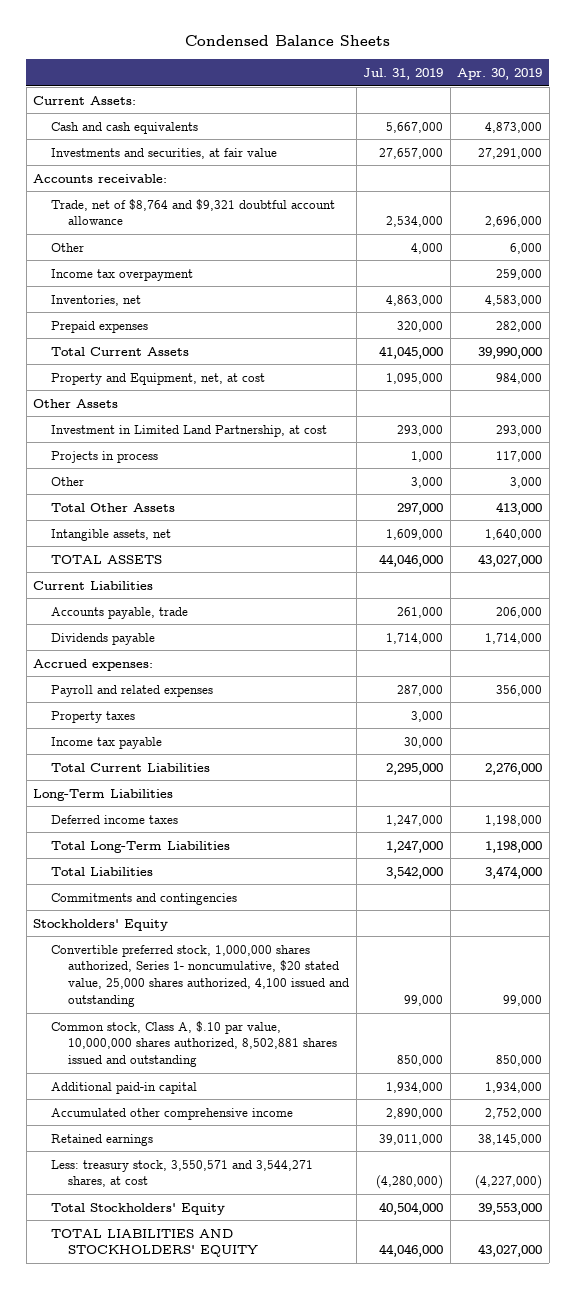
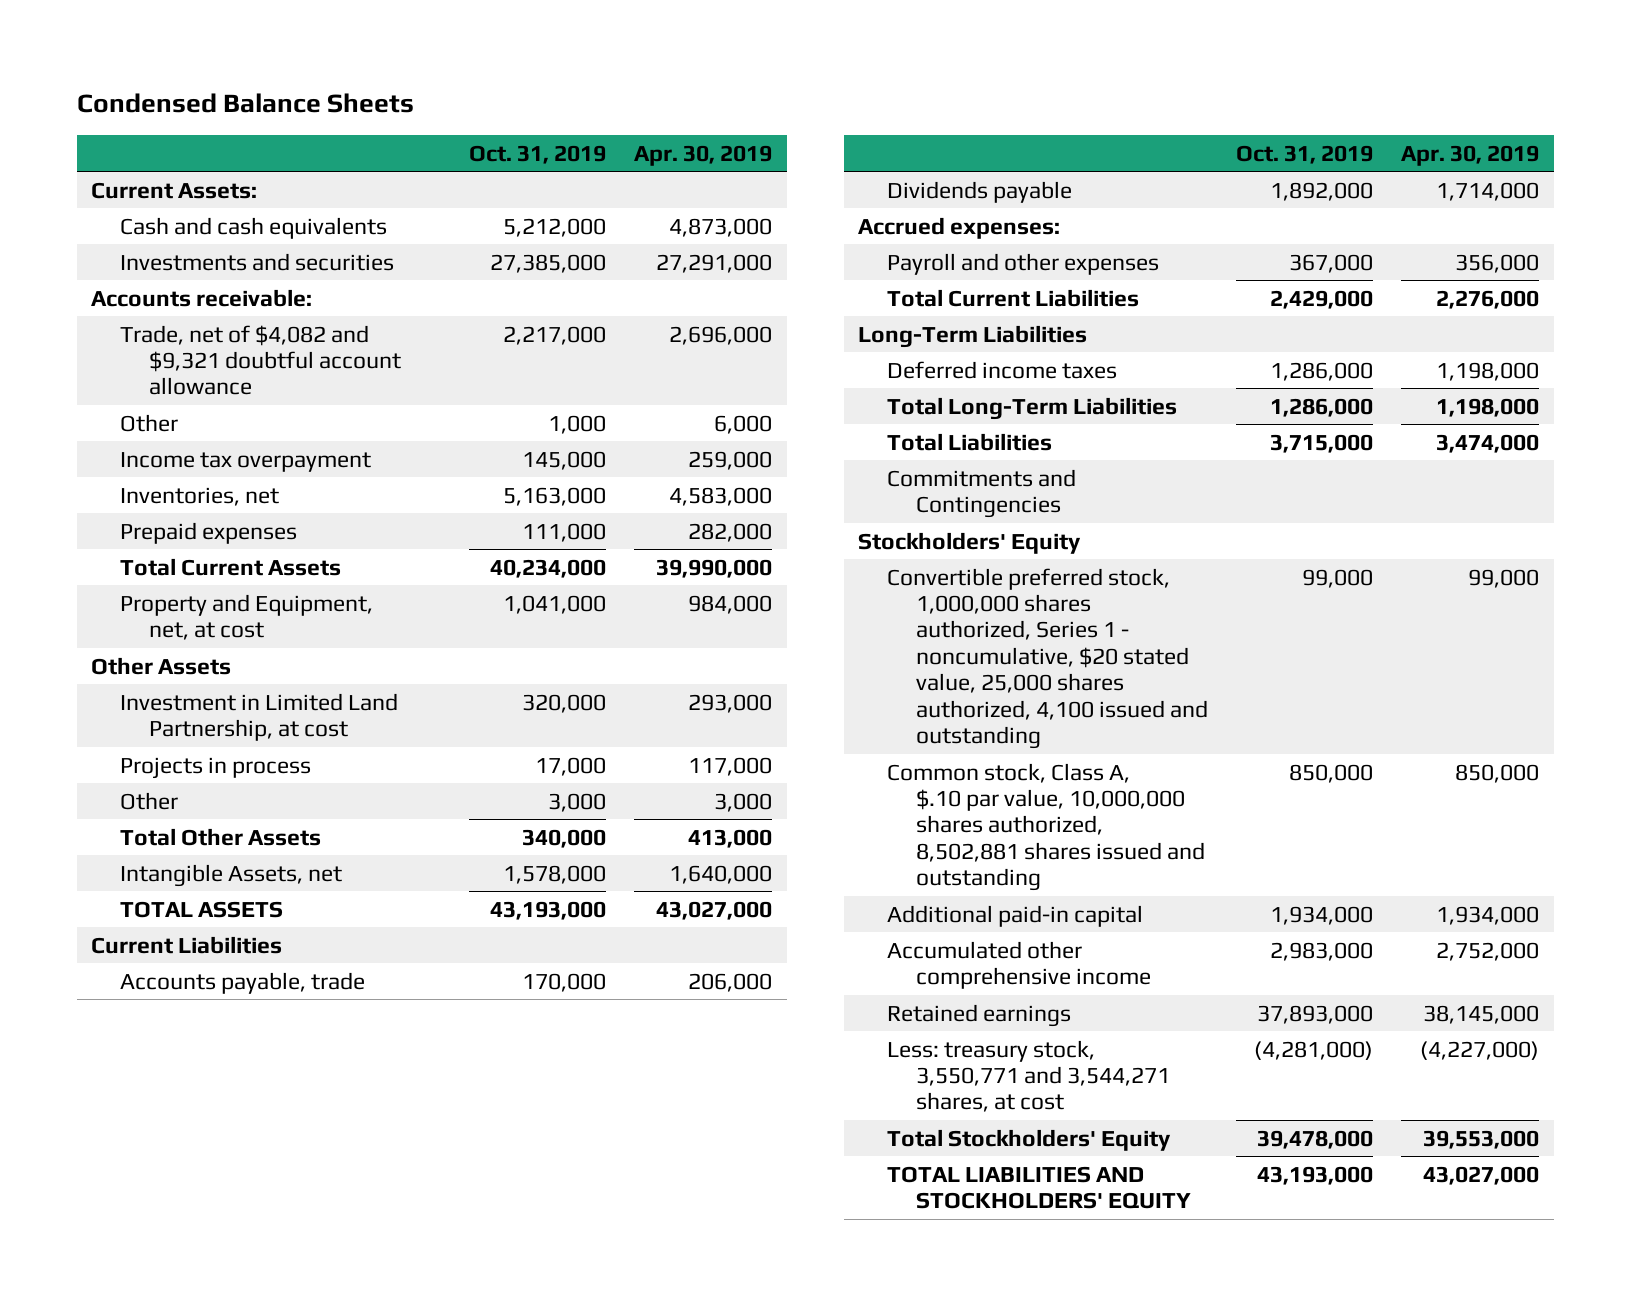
[363,67,444,80] Jul. 31, 2019 -> none
none -> [469,144,607,164] Oct. 31, 2019
[50,147,277,159] Investments and securities, at fair value -> [119,252,394,271] Investments and securities
[50,198,335,226] Trade, net of $8,764 and $9,321 doubtful account allowance -> [119,324,401,396] Trade, net of $4,082 and $9,321 doubtful account allowance
[50,528,171,541] Intangible assets, net -> [119,863,342,887] Intangible Assets, net
[50,710,135,723] Property taxes -> none
[50,736,162,749] Income tax payable -> none
[50,684,213,697] Payroll and related expenses -> [886,252,1159,275] Payroll and other expenses
[50,892,237,905] Commitments and contingencies -> [886,468,1076,518] Commitments and Contingencies
[50,944,350,1007] Convertible preferred stock, 1,000,000 shares authorized, Series 1- noncumulative, $20 stated value, 25,000 shares authorized, 4,100 issued and outstanding -> [886,567,1208,749] Convertible preferred stock, 1,000,000 shares authorized, Series 1 - noncumulative, $20 stated value, 25,000 shares authorized, 4,100 issued and outstanding
[50,1159,313,1188] Less: treasury stock, 3,550,571 and 3,544,271 shares, at cost -> [886,1039,1170,1113] Less: treasury stock, 3,550,771 and 3,544,271 shares, at cost

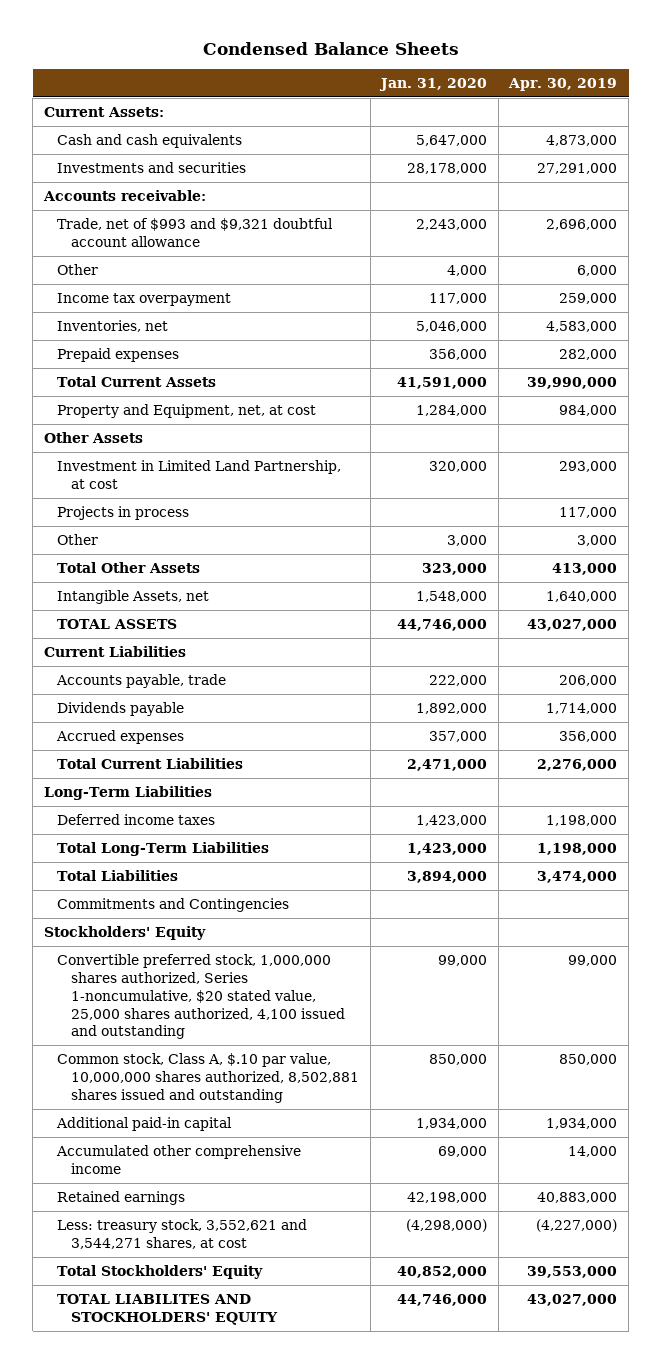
[469,144,607,164] Oct. 31, 2019 -> none
none -> [379,77,488,91] Jan. 31, 2020
[119,324,401,396] Trade, net of $4,082 and $9,321 doubtful account allowance -> [57,218,334,247] Trade, net of $993 and $9,321 doubtful account allowance
[857,216,1060,239] Accrued expenses: -> none
[886,252,1159,275] Payroll and other expenses -> [56,730,185,745] Accrued expenses
[886,567,1208,749] Convertible preferred stock, 1,000,000 shares authorized, Series 1 - noncumulative, $20 stated value, 25,000 shares authorized, 4,100 issued and outstanding -> [57,954,345,1040] Convertible preferred stock, 1,000,000 shares authorized, Series 1-noncumulative, $20 stated value, 25,000 shares authorized, 4,100 issued and outstanding
[1436,941,1540,961] 2,752,000 -> [568,1146,618,1158] 14,000
[1423,1004,1540,1024] 38,145,000 -> [537,1192,618,1204] 40,883,000
[886,1039,1170,1113] Less: treasury stock, 3,550,771 and 3,544,271 shares, at cost -> [57,1219,308,1249] Less: treasury stock, 3,552,621 and 3,544,271 shares, at cost
[886,1165,1191,1209] TOTAL LIABILITIES AND STOCKHOLDERS' EQUITY -> [57,1294,278,1325] TOTAL LIABILITES AND STOCKHOLDERS' EQUITY

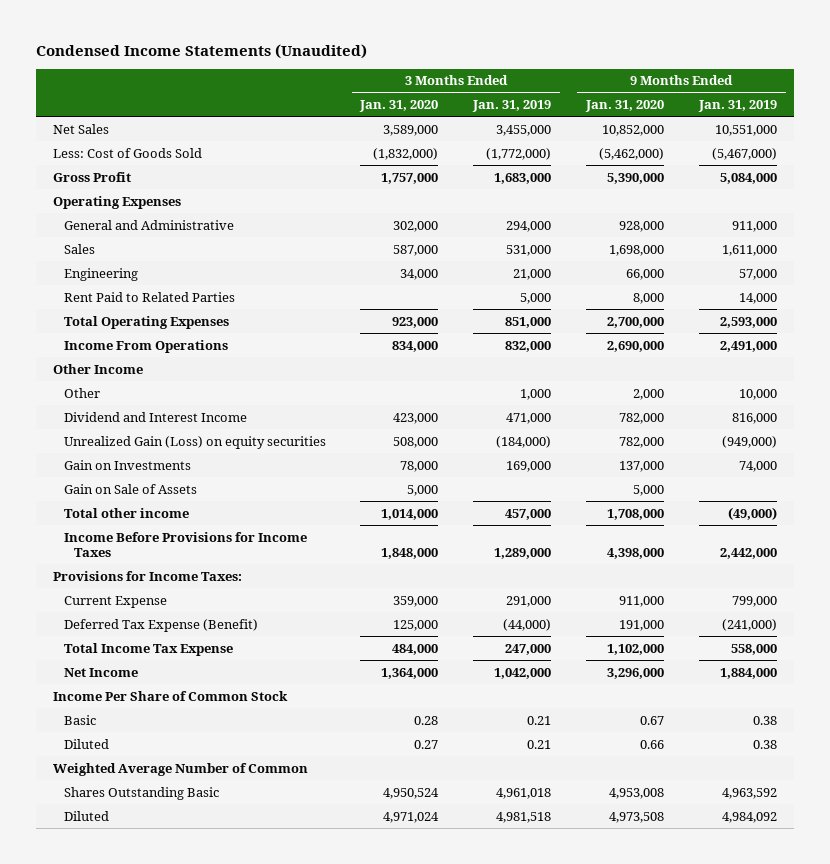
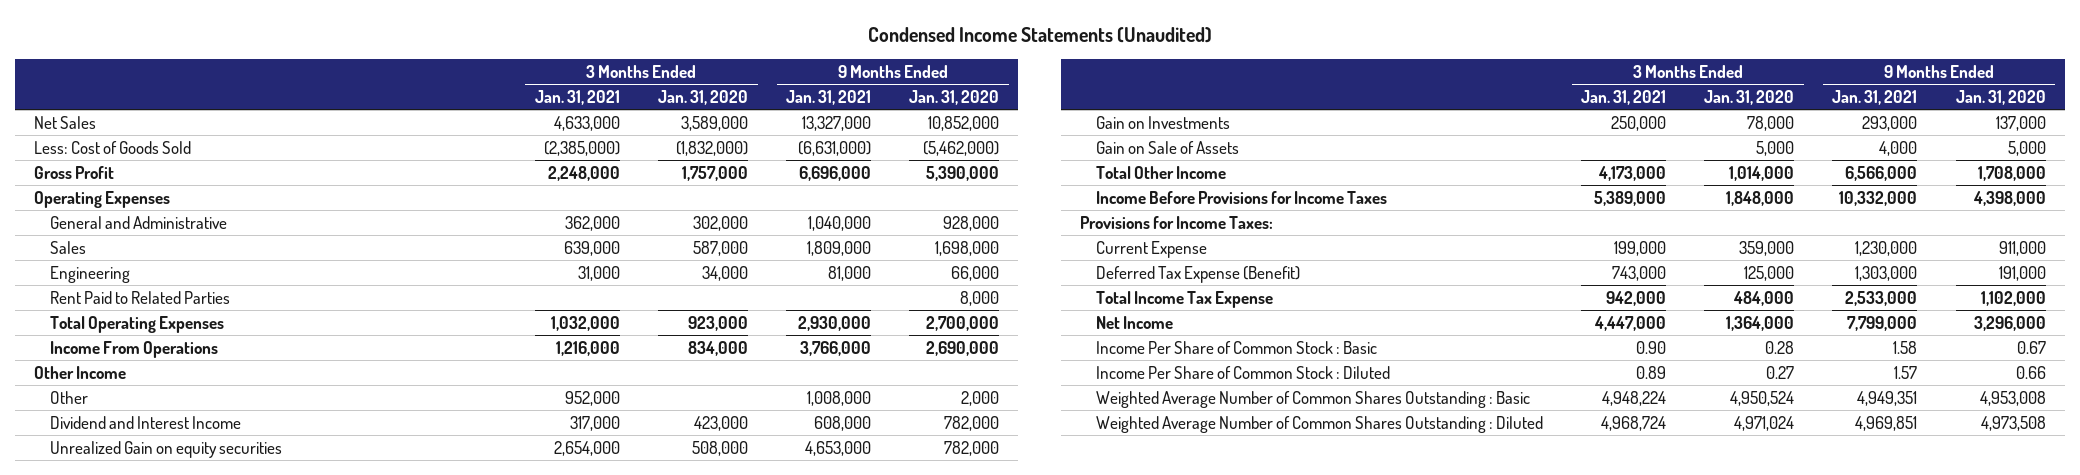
[472,100,552,113] Jan. 31, 2019 -> none
[697,100,777,113] Jan. 31, 2019 -> none
none -> [534,89,620,105] Jan. 31, 2021
none -> [786,89,872,105] Jan. 31, 2021
[63,435,326,449] Unrealized Gain (Loss) on equity securities -> [49,440,282,458] Unrealized Gain on equity securities
[63,507,189,518] Total other income -> [1096,165,1227,179] Total Other Income
[53,690,289,701] Income Per Share of Common Stock -> none
[53,762,309,776] Weighted Average Number of Common -> none
[63,714,96,725] Basic -> [1096,340,1378,354] Income Per Share of Common Stock : Basic
[63,738,109,749] Diluted -> [1096,365,1391,379] Income Per Share of Common Stock : Diluted
[63,786,219,800] Shares Outstanding Basic -> [1096,390,1531,408] Weighted Average Number of Common Shares Outstanding : Basic
[63,810,109,821] Diluted -> [1096,415,1544,433] Weighted Average Number of Common Shares Outstanding : Diluted

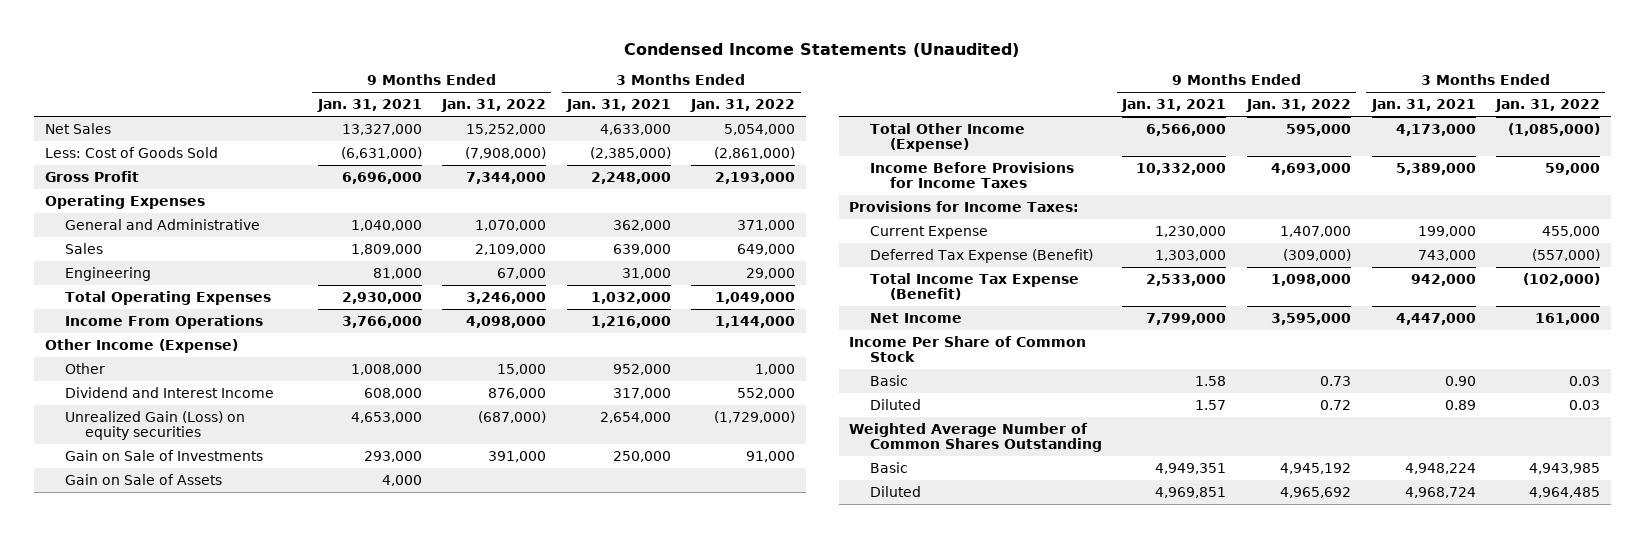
[658,89,749,105] Jan. 31, 2020 -> none
[909,89,1000,105] Jan. 31, 2020 -> none
none -> [441,98,547,112] Jan. 31, 2022
none -> [690,98,796,112] Jan. 31, 2022
[49,290,230,304] Rent Paid to Related Parties -> none
[33,365,126,379] Other Income -> [44,338,238,353] Other Income (Expense)
[49,440,282,458] Unrealized Gain on equity securities -> [64,410,245,441] Unrealized Gain (Loss) on equity securities
[1096,115,1231,129] Gain on Investments -> [64,449,263,461] Gain on Sale of Investments
[1096,165,1227,179] Total Other Income -> [869,122,1025,153] Total Other Income (Expense)
[1096,290,1274,308] Total Income Tax Expense -> [869,272,1079,301] Total Income Tax Expense (Benefit)
none -> [849,335,1087,363] Income Per Share of Common Stock
[1096,340,1378,354] Income Per Share of Common Stock : Basic -> [869,374,908,386] Basic
[1096,365,1391,379] Income Per Share of Common Stock : Diluted -> [869,398,921,410] Diluted
none -> [849,422,1102,453] Weighted Average Number of Common Shares Outstanding
[1096,390,1531,408] Weighted Average Number of Common Shares Outstanding : Basic -> [869,461,908,473] Basic
[1096,415,1544,433] Weighted Average Number of Common Shares Outstanding : Diluted -> [869,485,921,497] Diluted

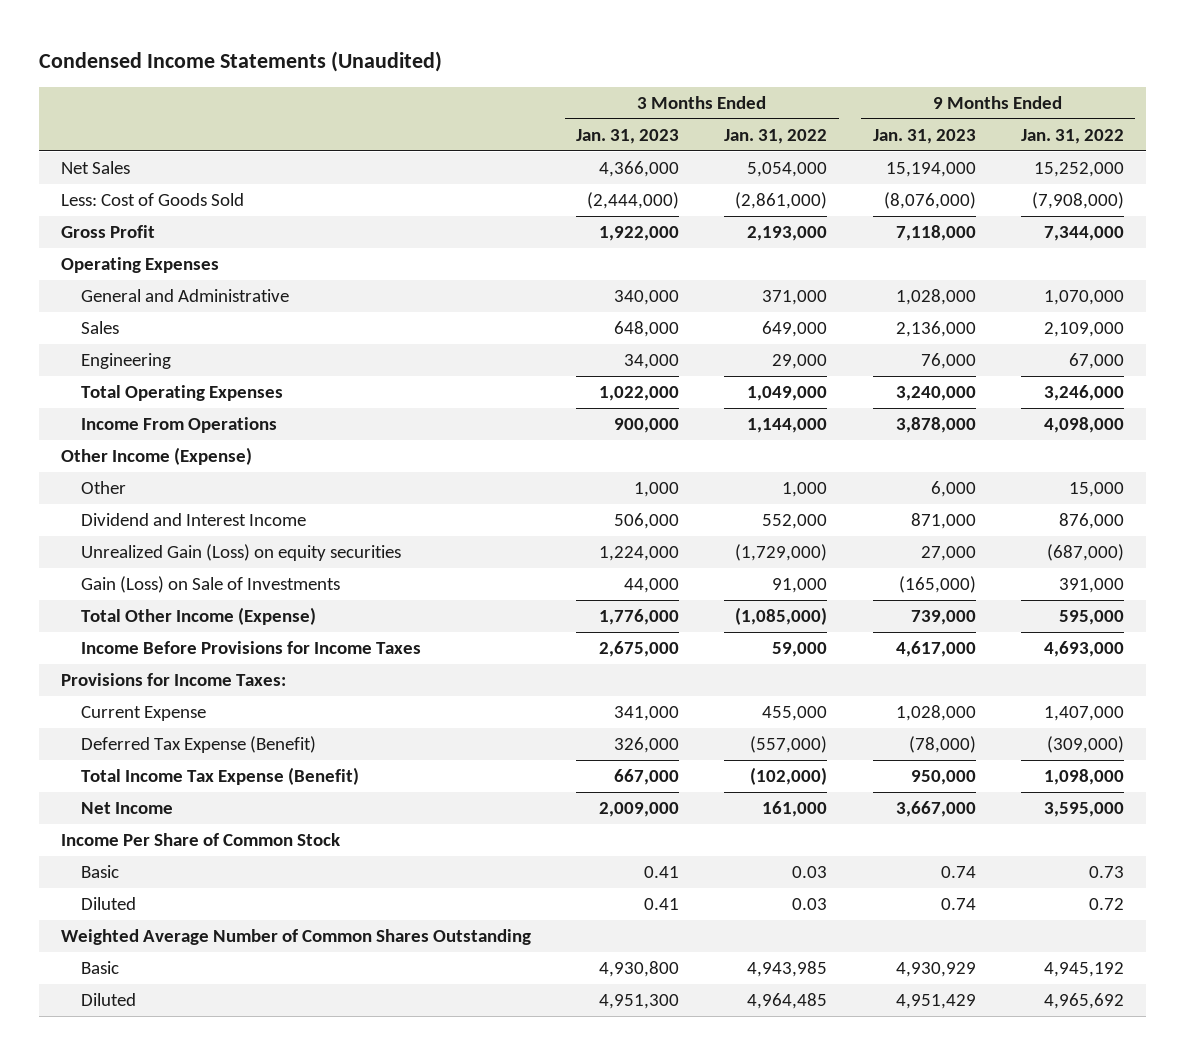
[316,98,422,112] Jan. 31, 2021 -> none
[565,98,671,112] Jan. 31, 2021 -> none
none -> [576,128,680,144] Jan. 31, 2023
none -> [872,128,976,144] Jan. 31, 2023
[64,473,222,485] Gain on Sale of Assets -> none
[64,449,263,461] Gain on Sale of Investments -> [81,576,341,594] Gain (Loss) on Sale of Investments

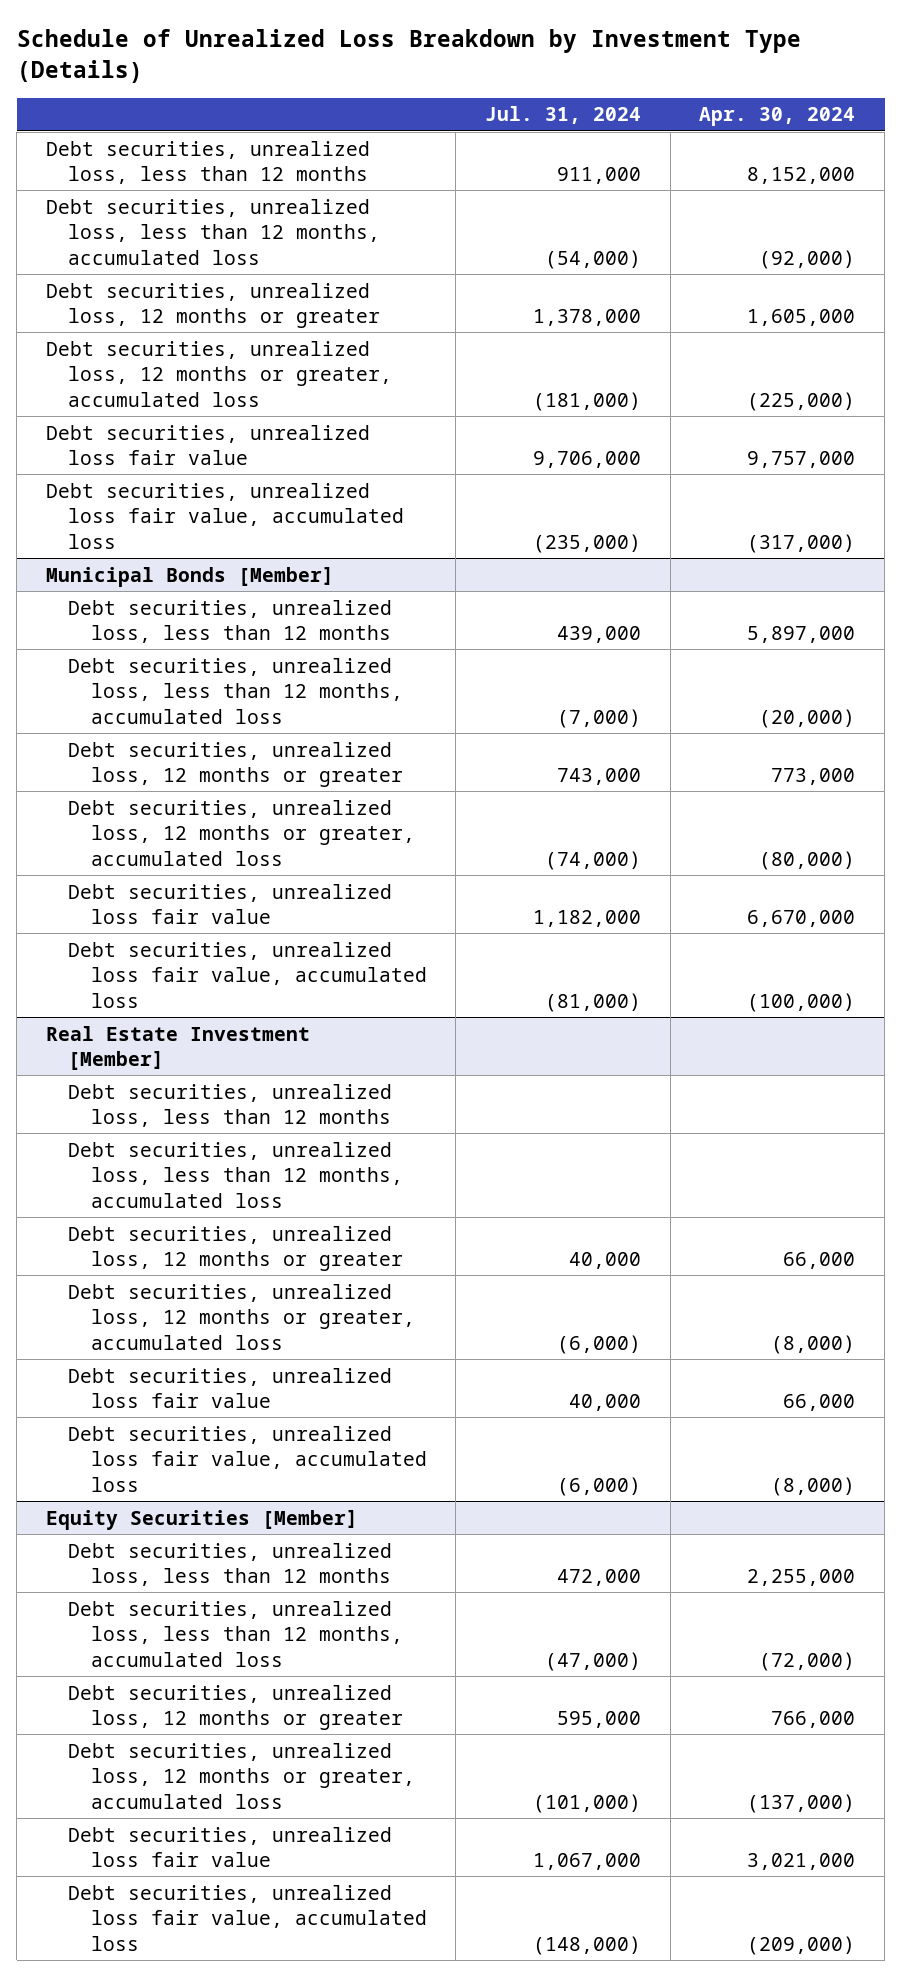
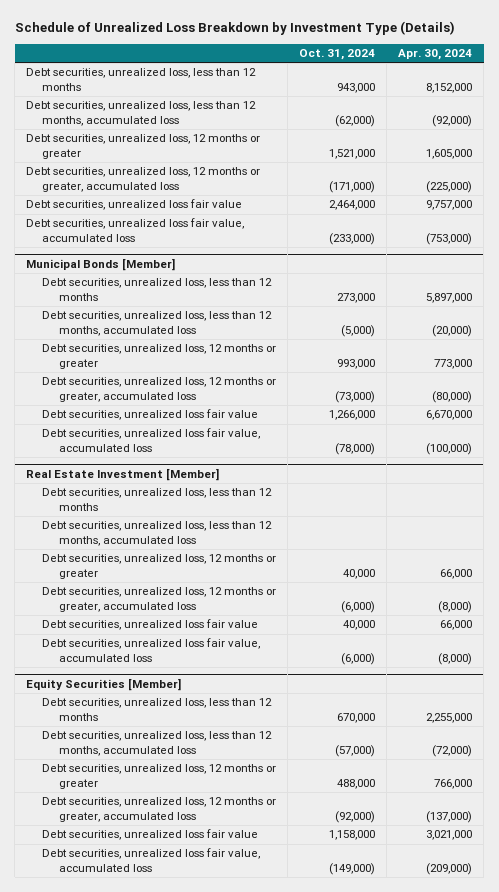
[485,106,642,125] Jul. 31, 2024 -> none
none -> [299,49,376,61] Oct. 31, 2024
[747,533,856,553] (317,000) -> [426,232,473,245] (753,000)

